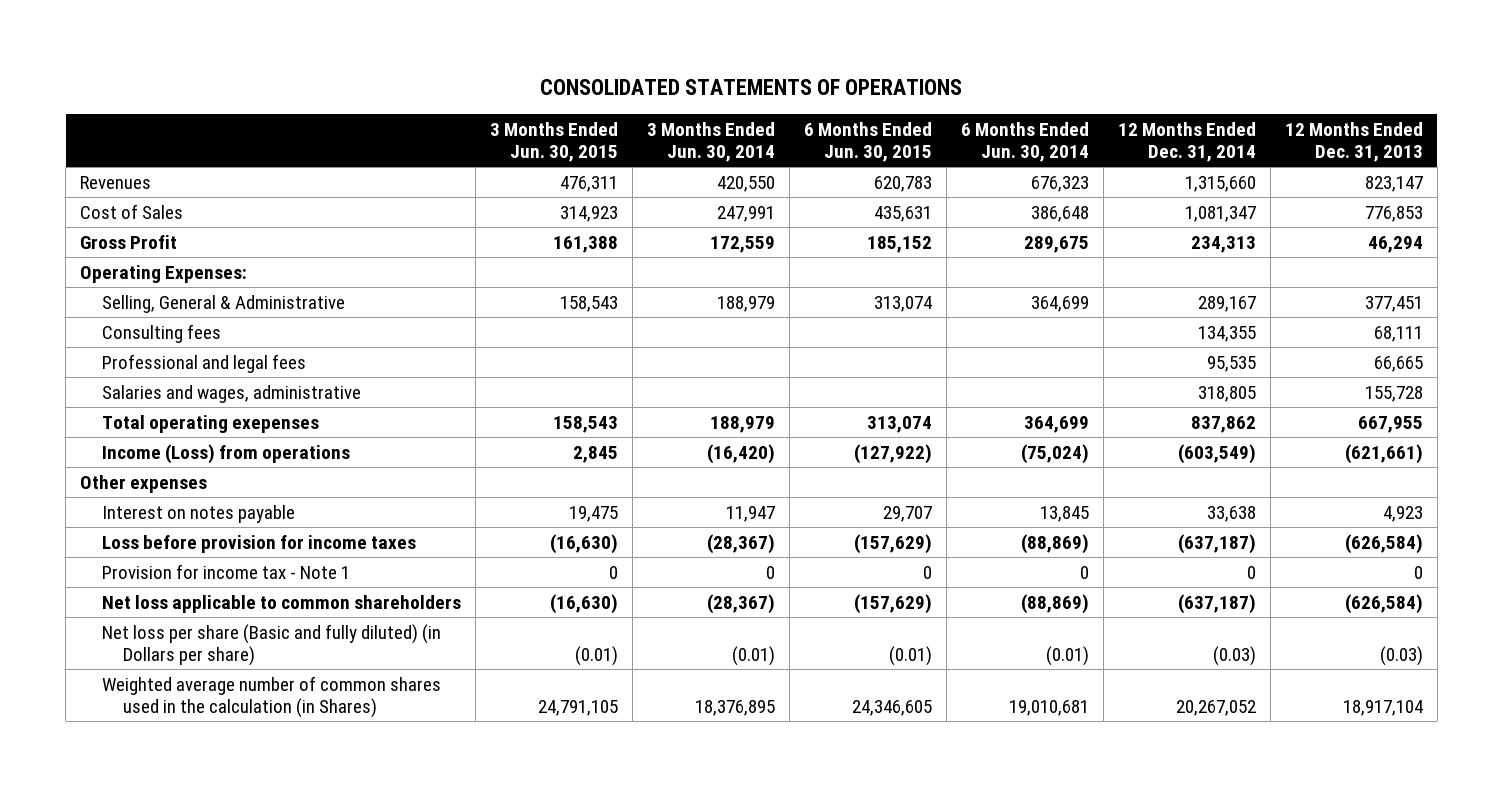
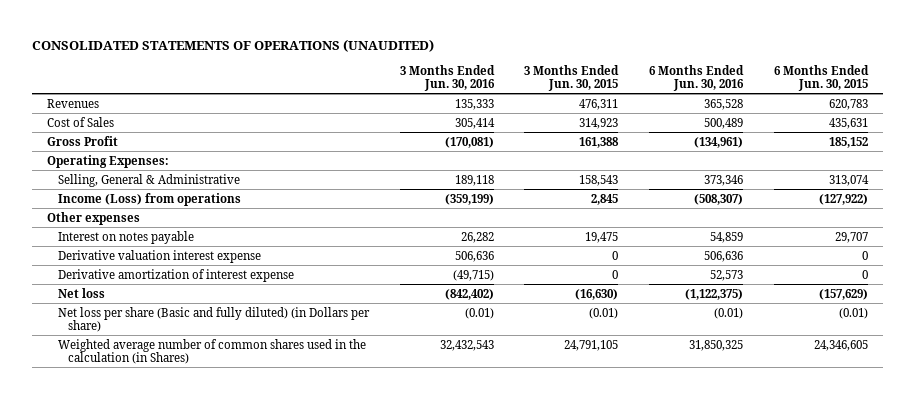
[540,79,963,96] CONSOLIDATED STATEMENTS OF OPERATIONS -> [31,38,434,52] CONSOLIDATED STATEMENTS OF OPERATIONS (UNAUDITED)
[646,121,775,162] 3 Months Ended Jun. 30, 2014 -> none
[960,121,1089,162] 6 Months Ended Jun. 30, 2014 -> none
[1117,121,1256,162] 12 Months Ended Dec. 31, 2014 -> none
[1284,121,1423,162] 12 Months Ended Dec. 31, 2013 -> none
none -> [399,64,495,92] 3 Months Ended Jun. 30, 2016
none -> [649,64,745,92] 6 Months Ended Jun. 30, 2016
[101,323,221,343] Consulting fees -> none
[101,353,306,373] Professional and legal fees -> none
[101,384,361,403] Salaries and wages, administrative -> none
[101,414,319,433] Total operating exepenses -> none
[101,534,416,553] Loss before provision for income taxes -> none
[101,563,350,579] Provision for income tax - Note 1 -> none
none -> [57,249,261,263] Derivative valuation interest expense
none -> [57,268,294,282] Derivative amortization of interest expense
[101,594,461,613] Net loss applicable to common shareholders -> [57,287,105,298] Net loss

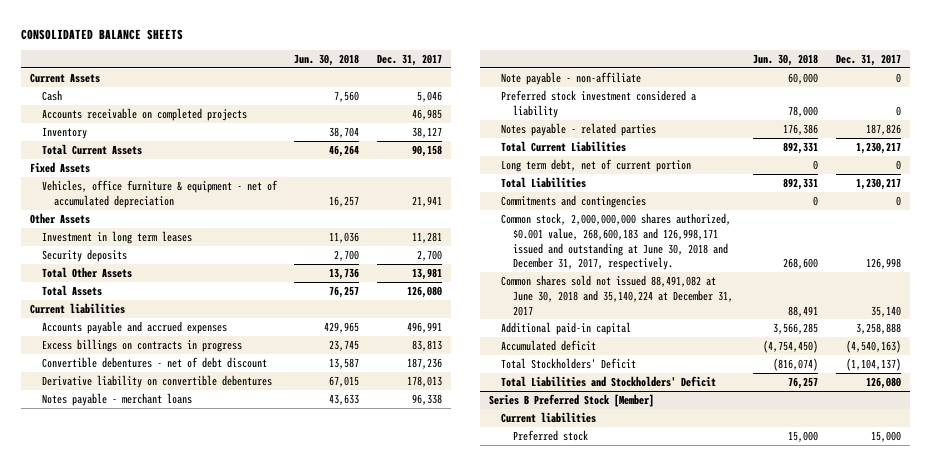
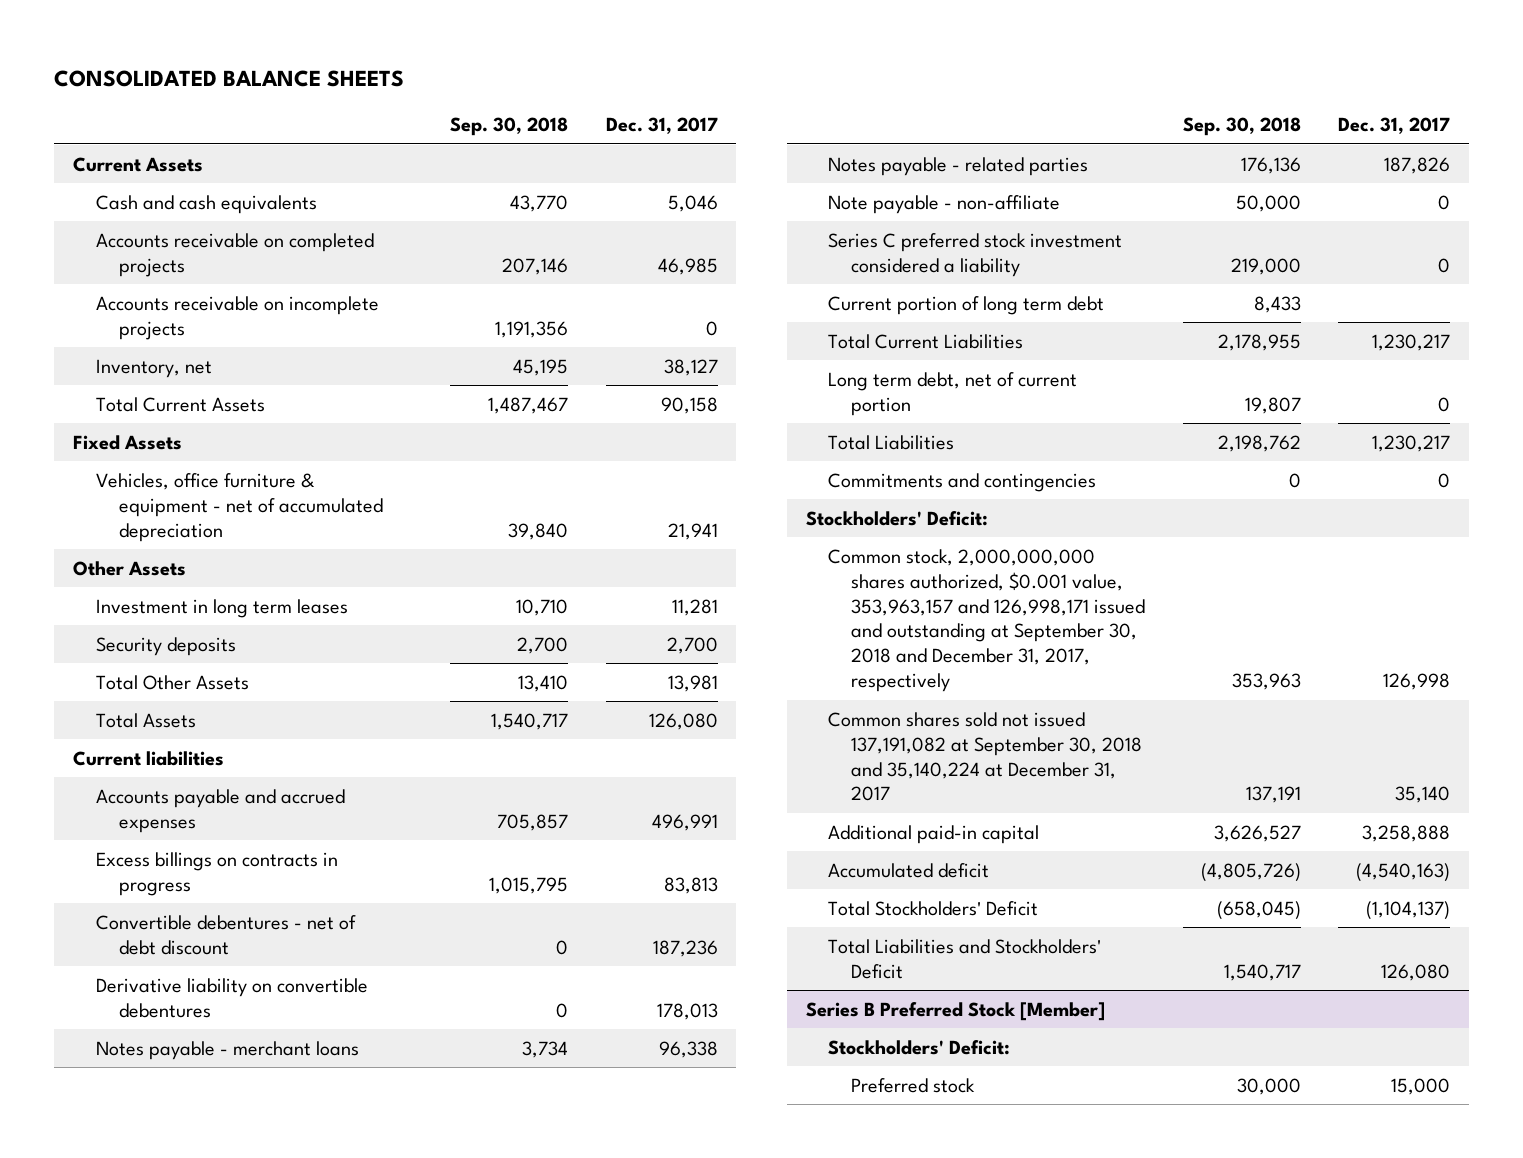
[294,53,360,66] Jun. 30, 2018 -> none
none -> [450,117,569,137] Sep. 30, 2018
[41,89,62,101] Cash -> [95,194,317,214] Cash and cash equivalents
none -> [95,295,379,340] Accounts receivable on incomplete projects
[41,126,87,139] Inventory -> [95,358,212,378] Inventory, net
[500,89,696,118] Preferred stock investment considered a liability -> none
[500,71,641,85] Note payable - non-affiliate -> [828,194,1061,214] Note payable - non-affiliate
none -> [828,232,1123,277] Series C preferred stock investment considered a liability
none -> [828,295,1105,315] Current portion of long term debt
none -> [805,510,988,526] Stockholders' Deficit:
[500,212,731,271] Common stock, 2,000,000,000 shares authorized, $0.001 value, 268,600,183 and 126,998,171 issued and outstanding at June 30, 2018 and December 31, 2017, respectively. -> [828,548,1146,693] Common stock, 2,000,000,000 shares authorized, $0.001 value, 353,963,157 and 126,998,171 issued and outstanding at September 30, 2018 and December 31, 2017, respectively
[500,274,733,316] Common shares sold not issued 88,491,082 at June 30, 2018 and 35,140,224 at December 31, 2017 -> [828,711,1143,802] Common shares sold not issued 137,191,082 at September 30, 2018 and 35,140,224 at December 31, 2017
[500,411,596,423] Current liabilities -> none
none -> [828,1039,1011,1055] Stockholders' Deficit:

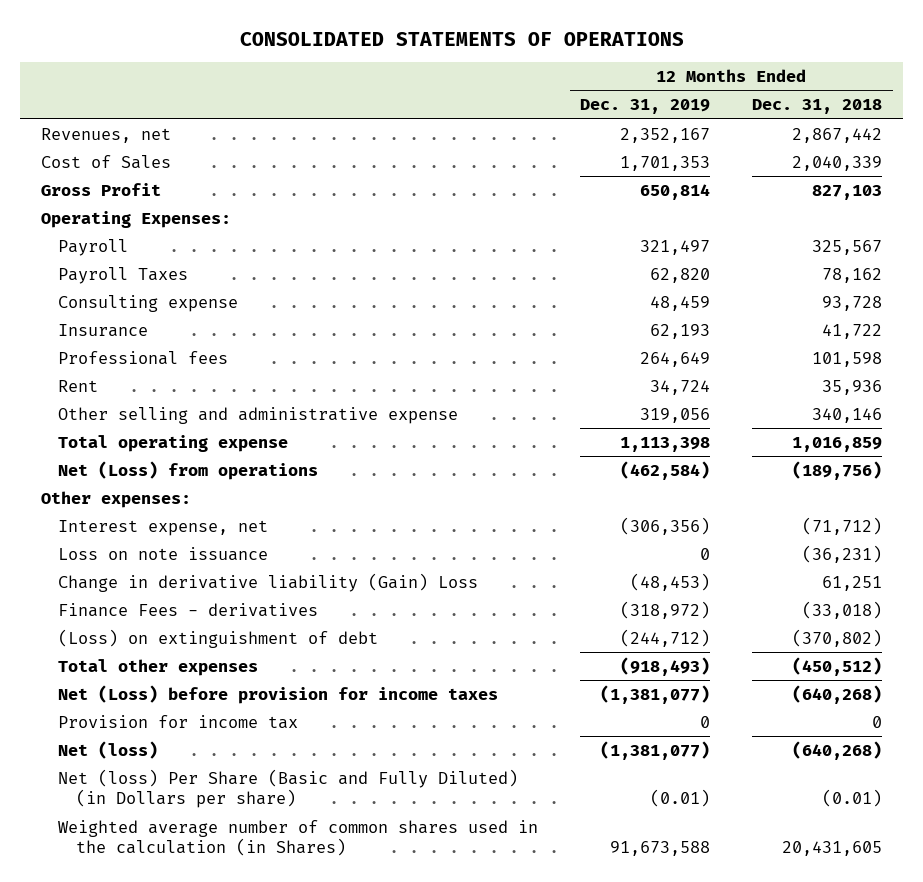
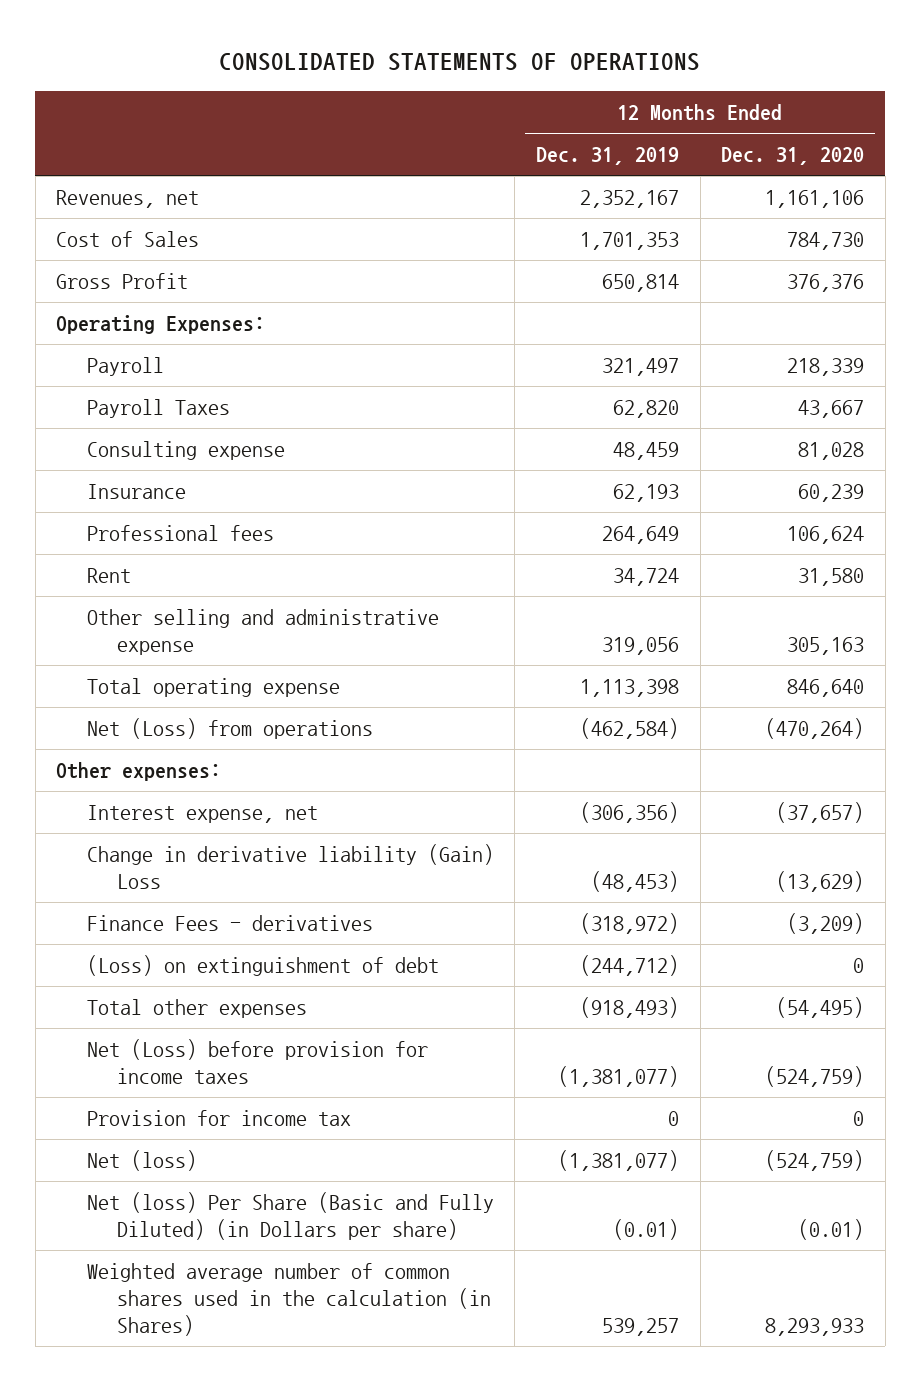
[752,99,883,115] Dec. 31, 2018 -> none
none -> [721,147,865,166] Dec. 31, 2020
[58,546,269,561] Loss on note issuance -> none
[610,841,711,857] 91,673,588 -> [602,1317,680,1336] 539,257

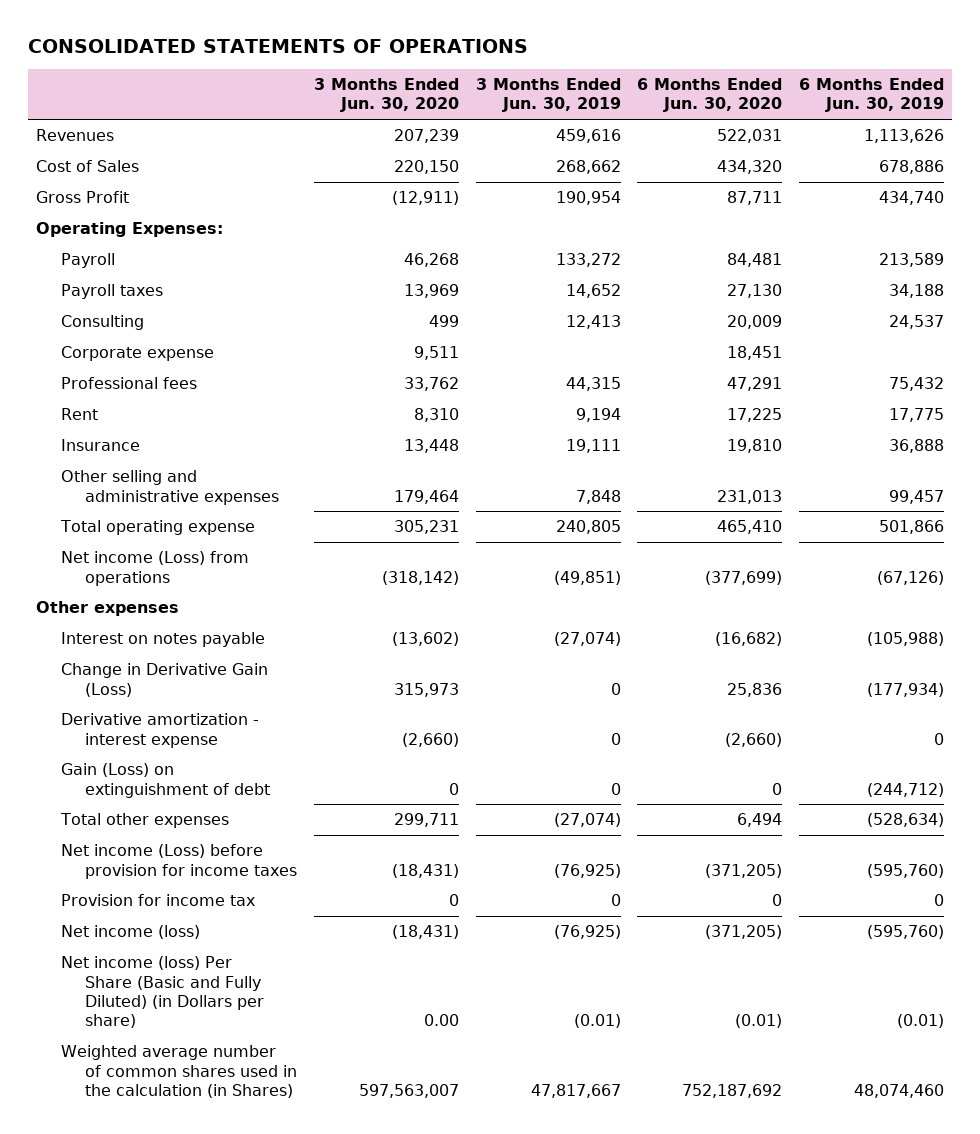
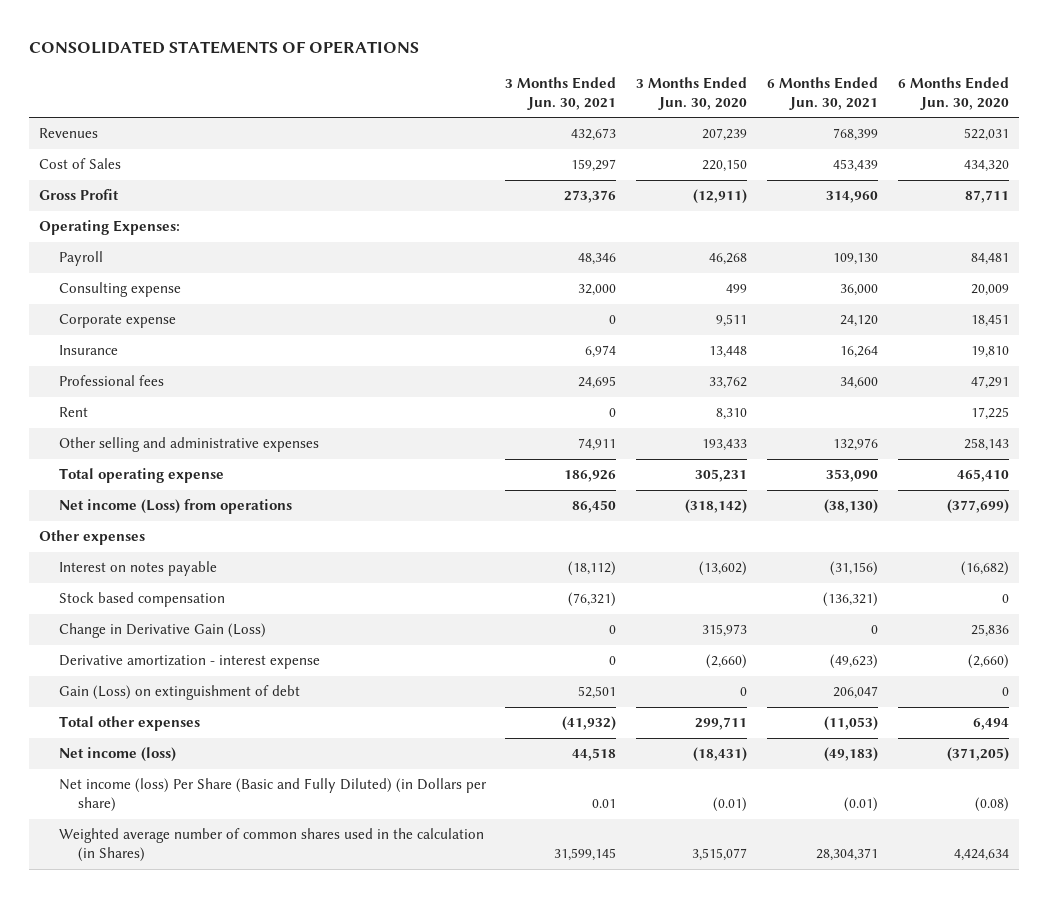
[475,78,621,113] 3 Months Ended Jun. 30, 2019 -> none
[798,78,944,113] 6 Months Ended Jun. 30, 2019 -> none
none -> [505,76,617,110] 3 Months Ended Jun. 30, 2021
none -> [767,76,879,110] 6 Months Ended Jun. 30, 2021
[60,284,163,300] Payroll taxes -> none
[60,315,144,331] Consulting -> [58,282,181,298] Consulting expense
[60,439,140,452] Insurance -> [58,345,118,356] Insurance
[394,489,460,504] 179,464 -> [702,439,748,452] 193,433
[717,489,783,504] 231,013 -> [963,438,1009,452] 258,143
none -> [58,592,225,608] Stock based compensation
[60,844,298,879] Net income (Loss) before provision for income taxes -> none
[60,894,255,907] Provision for income tax -> none
[424,1014,460,1027] 0.00 -> [713,797,748,813] (0.01)
[735,1014,783,1029] (0.01) -> [974,797,1009,813] (0.08)
[359,1083,460,1098] 597,563,007 -> [692,848,748,862] 3,515,077
[682,1083,783,1098] 752,187,692 -> [953,849,1009,862] 4,424,634

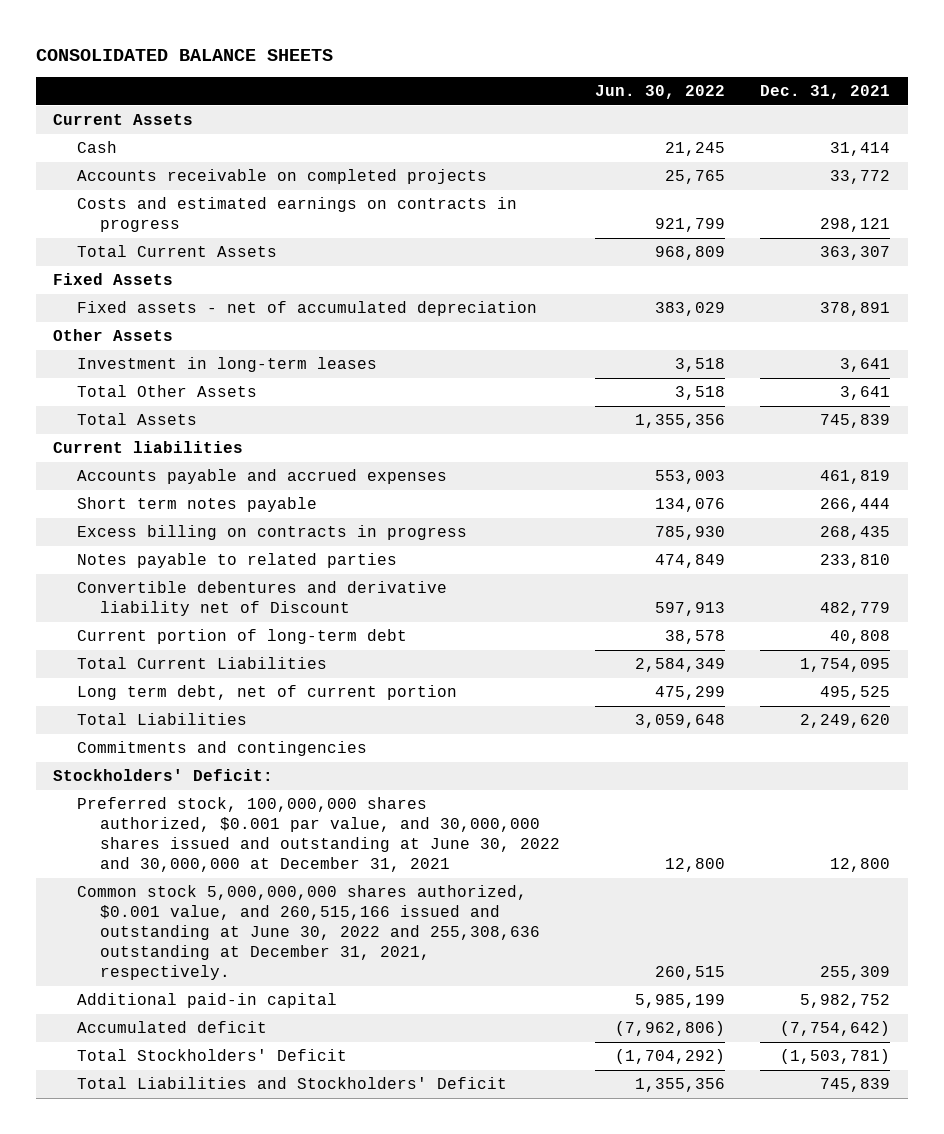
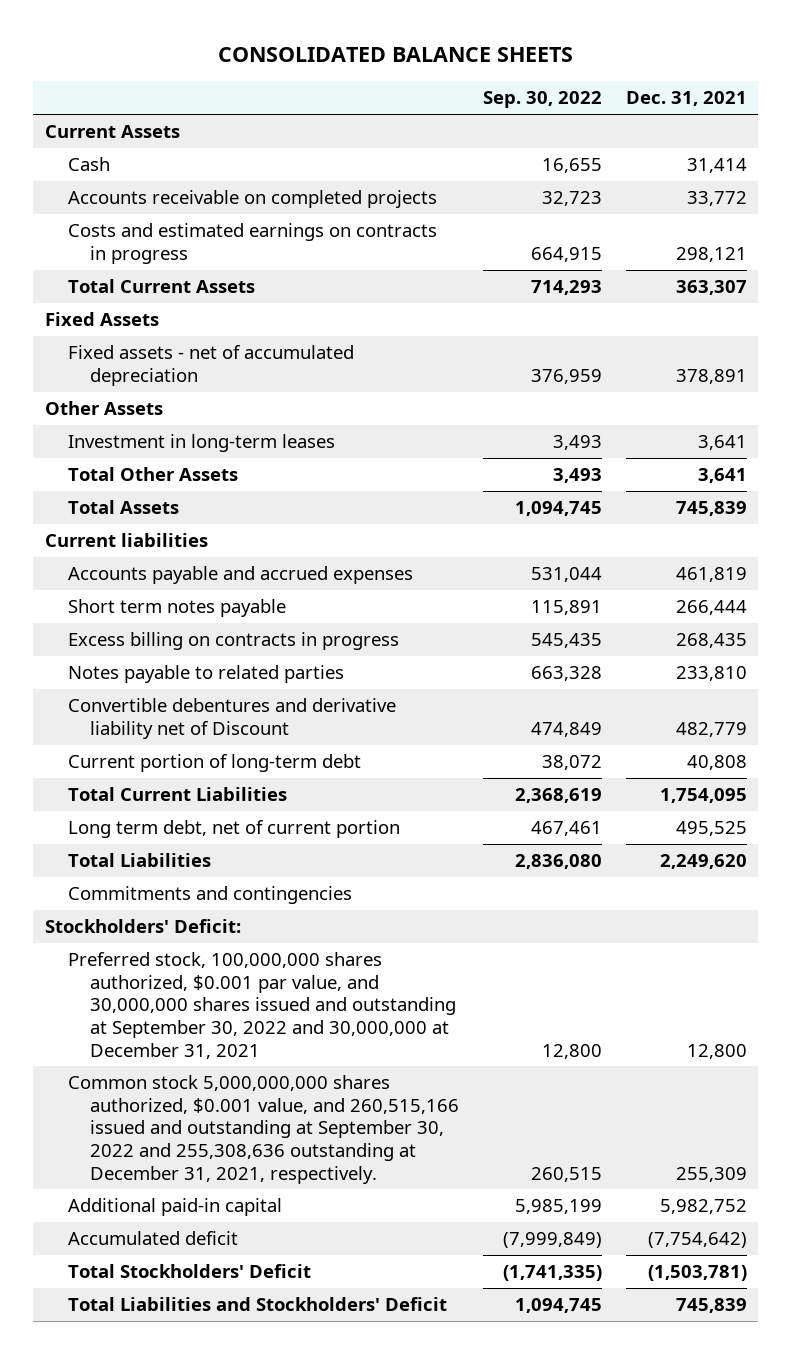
[595,85,726,100] Jun. 30, 2022 -> none
none -> [483,91,603,109] Sep. 30, 2022
[76,797,561,873] Preferred stock, 100,000,000 shares authorized, $0.001 par value, and 30,000,000 shares issued and outstanding at June 30, 2022 and 30,000,000 at December 31, 2021 -> [67,952,457,1059] Preferred stock, 100,000,000 shares authorized, $0.001 par value, and 30,000,000 shares issued and outstanding at September 30, 2022 and 30,000,000 at December 31, 2021
[76,885,541,981] Common stock 5,000,000,000 shares authorized, $0.001 value, and 260,515,166 issued and outstanding at June 30, 2022 and 255,308,636 outstanding at December 31, 2021, respectively. -> [67,1075,460,1184] Common stock 5,000,000,000 shares authorized, $0.001 value, and 260,515,166 issued and outstanding at September 30, 2022 and 255,308,636 outstanding at December 31, 2021, respectively.

